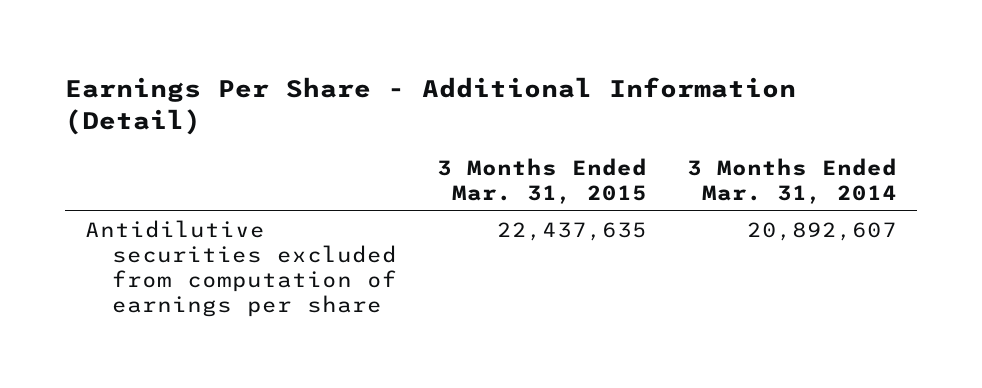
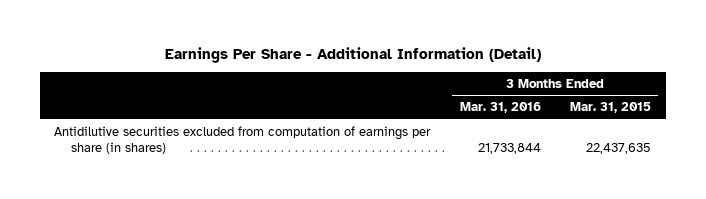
[687,158,898,204] 3 Months Ended Mar. 31, 2014 -> none
none -> [459,102,541,114] Mar. 31, 2016
[84,220,398,317] Antidilutive securities excluded from computation of earnings per share -> [54,125,432,155] Antidilutive securities excluded from computation of earnings per share (in shares)

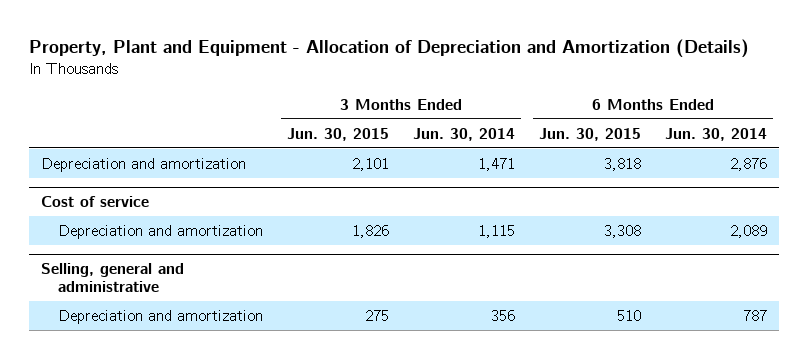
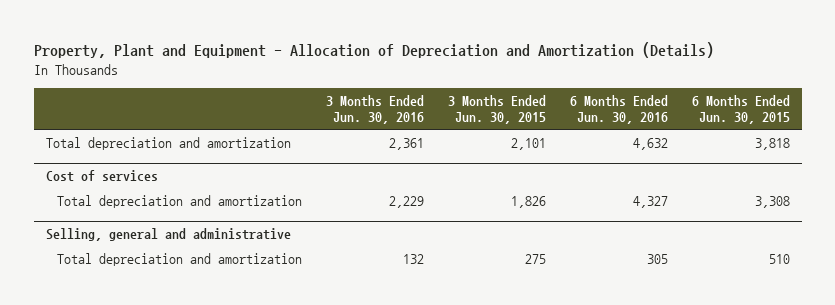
[413,127,516,141] Jun. 30, 2014 -> none
[665,127,768,141] Jun. 30, 2014 -> none
none -> [325,95,424,125] 3 Months Ended Jun. 30, 2016
none -> [569,95,668,125] 6 Months Ended Jun. 30, 2016
[41,157,247,172] Depreciation and amortization -> [45,136,291,150] Total depreciation and amortization
[41,195,150,207] Cost of service -> [45,169,158,182] Cost of services
[58,224,264,239] Depreciation and amortization -> [56,194,302,208] Total depreciation and amortization
[58,309,264,324] Depreciation and amortization -> [56,252,302,266] Total depreciation and amortization

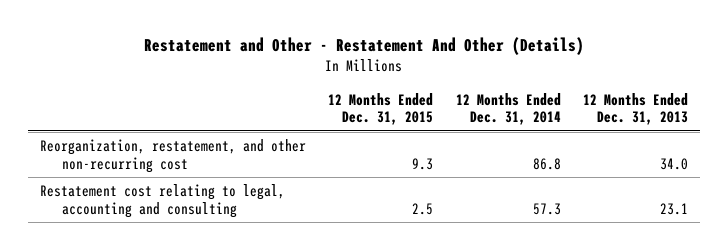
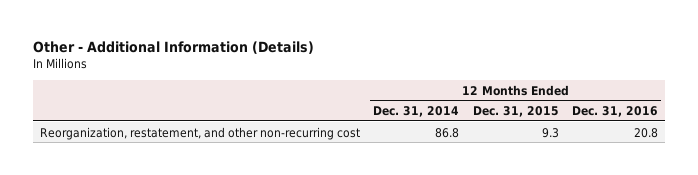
[143,37,584,56] Restatement and Other - Restatement And Other (Details) -> [33,41,315,55] Other - Additional Information (Details)
[583,92,689,126] 12 Months Ended Dec. 31, 2013 -> none
none -> [571,106,658,118] Dec. 31, 2016
[39,183,285,218] Restatement cost relating to legal, accounting and consulting -> none

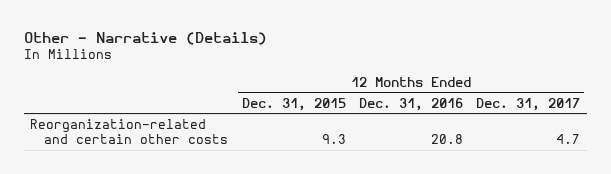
[33,41,315,55] Other - Additional Information (Details) -> [23,31,267,45] Other - Narrative (Details)
[373,106,460,118] Dec. 31, 2014 -> none
none -> [476,97,581,111] Dec. 31, 2017
[40,126,361,140] Reorganization, restatement, and other non-recurring cost -> [30,119,229,145] Reorganization-related and certain other costs

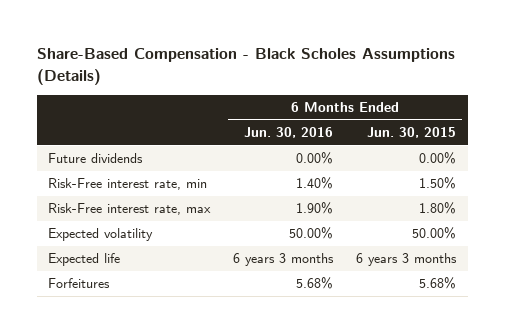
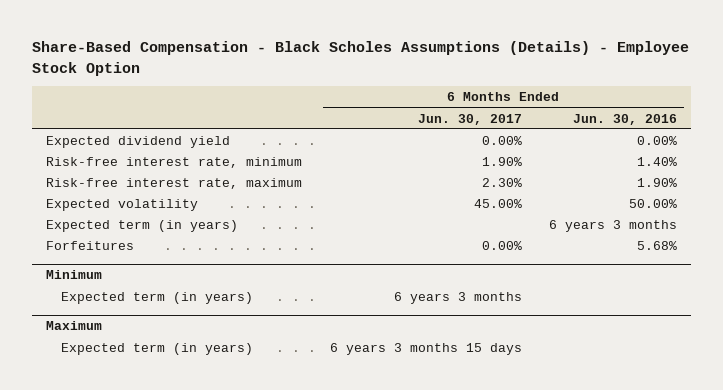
[37,47,456,85] Share-Based Compensation - Black Scholes Assumptions (Details) -> [31,41,689,76] Share-Based Compensation - Black Scholes Assumptions (Details) - Employee Stock Option
[367,127,457,139] Jun. 30, 2015 -> none
none -> [417,113,522,125] Jun. 30, 2017
[48,153,144,164] Future dividends -> [45,136,230,149] Expected dividend yield
[48,178,208,191] Risk-Free interest rate, min -> [45,157,302,169] Risk-free interest rate, minimum
[48,203,212,216] Risk-Free interest rate, max -> [45,178,302,190] Risk-free interest rate, maximum
[48,253,121,267] Expected life -> [45,220,238,233] Expected term (in years)
none -> [45,270,102,280] Minimum
none -> [60,292,253,305] Expected term (in years)
none -> [45,321,102,331] Maximum
none -> [60,343,253,356] Expected term (in years)

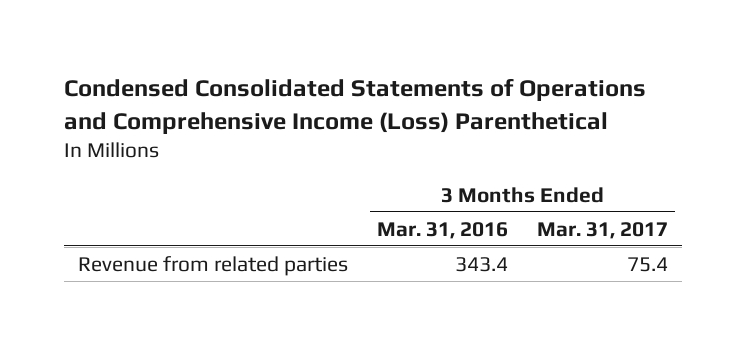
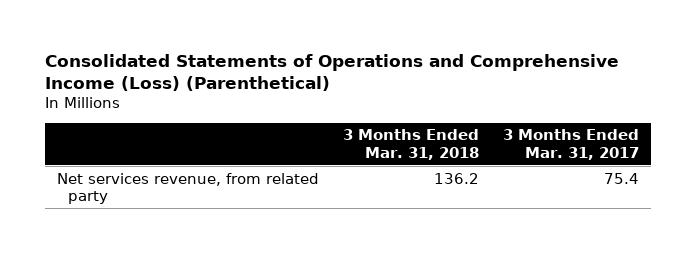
[63,78,646,134] Condensed Consolidated Statements of Operations and Comprehensive Income (Loss) Parenthetical -> [44,53,619,92] Consolidated Statements of Operations and Comprehensive Income (Loss) (Parenthetical)
[377,221,509,239] Mar. 31, 2016 -> none
none -> [342,129,479,160] 3 Months Ended Mar. 31, 2018
[78,255,349,276] Revenue from related parties -> [56,172,319,204] Net services revenue, from related party

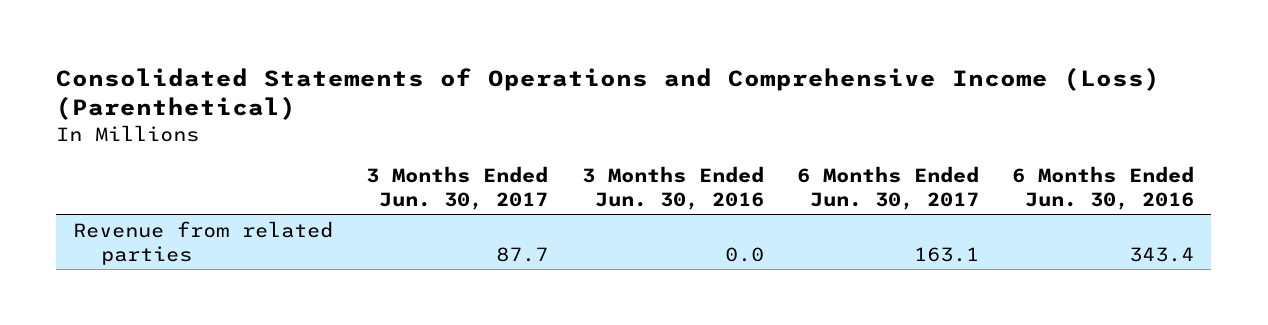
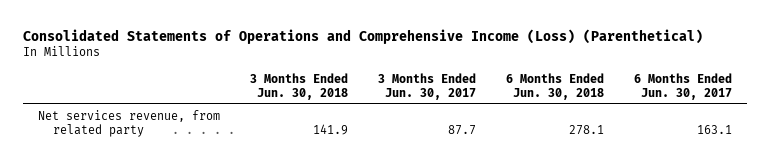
[581,166,764,210] 3 Months Ended Jun. 30, 2016 -> none
[1012,166,1195,210] 6 Months Ended Jun. 30, 2016 -> none
none -> [250,72,349,100] 3 Months Ended Jun. 30, 2018
none -> [506,72,605,100] 6 Months Ended Jun. 30, 2018
[73,221,334,265] Revenue from related parties -> [38,109,221,138] Net services revenue, from related party

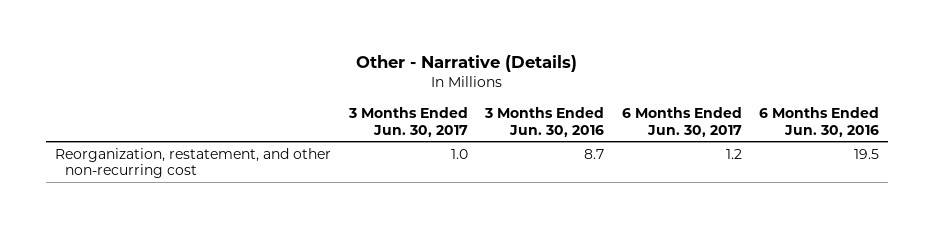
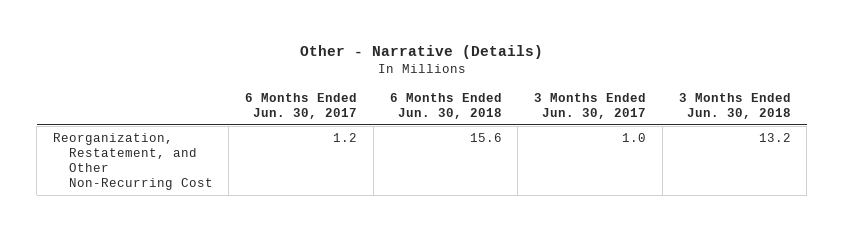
[484,107,605,137] 3 Months Ended Jun. 30, 2016 -> none
[759,107,880,137] 6 Months Ended Jun. 30, 2016 -> none
none -> [389,92,502,120] 6 Months Ended Jun. 30, 2018
none -> [678,92,791,120] 3 Months Ended Jun. 30, 2018
[54,147,331,179] Reorganization, restatement, and other non-recurring cost -> [52,132,213,191] Reorganization, Restatement, and Other Non-Recurring Cost

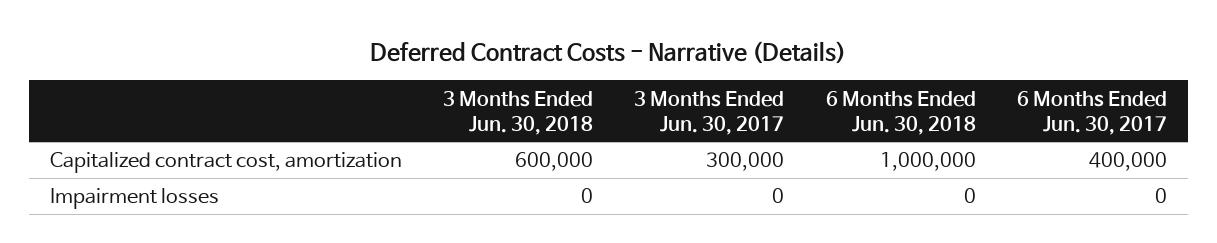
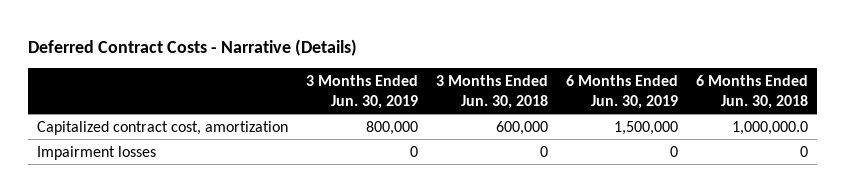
[634,90,785,135] 3 Months Ended Jun. 30, 2017 -> none
[1017,90,1168,135] 6 Months Ended Jun. 30, 2017 -> none
none -> [306,75,419,109] 3 Months Ended Jun. 30, 2019
none -> [565,75,678,109] 6 Months Ended Jun. 30, 2019
[879,152,976,172] 1,000,000 -> [731,120,808,135] 1,000,000.0

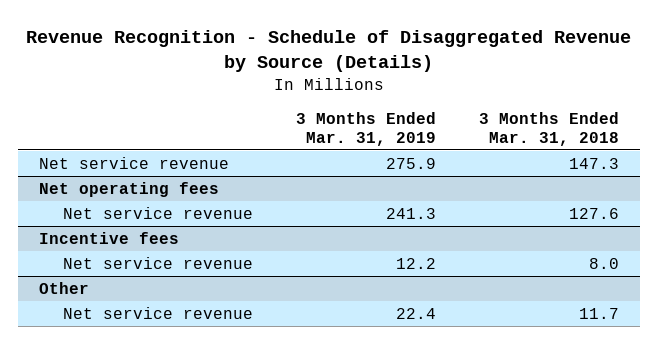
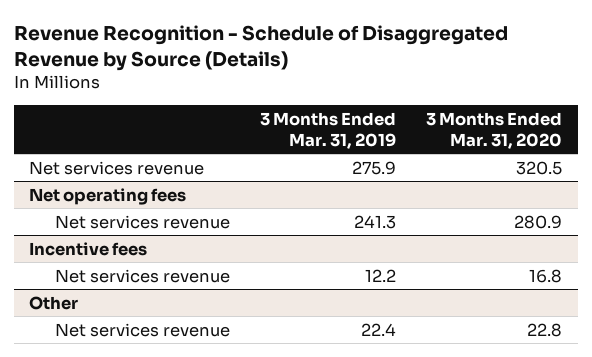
[478,111,619,146] 3 Months Ended Mar. 31, 2018 -> none
none -> [426,111,563,149] 3 Months Ended Mar. 31, 2020
[39,156,230,169] Net service revenue -> [29,160,205,175] Net services revenue
[63,206,254,219] Net service revenue -> [55,214,231,229] Net services revenue
[63,256,254,269] Net service revenue -> [55,268,231,283] Net services revenue
[63,306,254,319] Net service revenue -> [55,322,231,337] Net services revenue

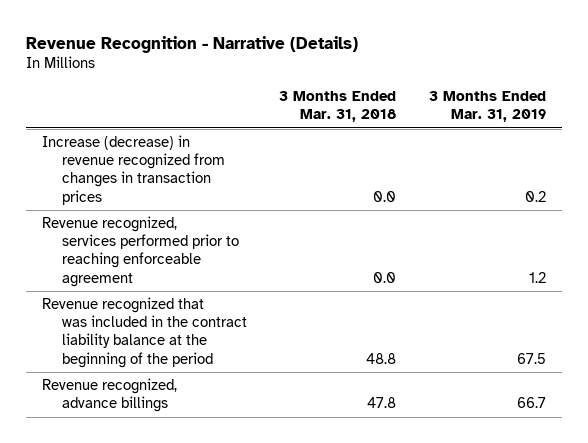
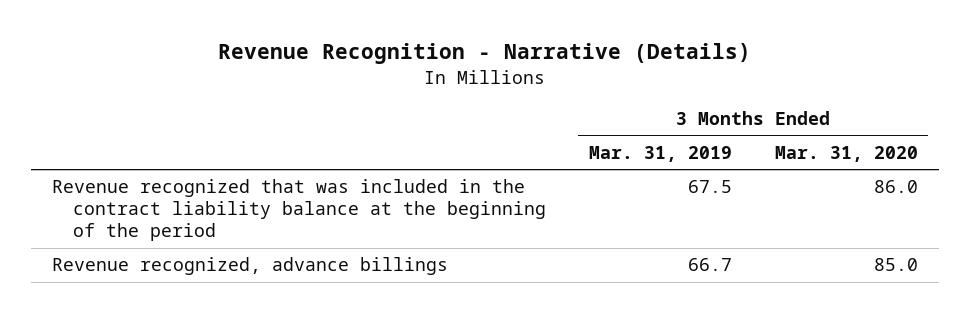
[279,91,397,123] 3 Months Ended Mar. 31, 2018 -> none
none -> [774,145,918,162] Mar. 31, 2020
[42,135,225,205] Increase (decrease) in revenue recognized from changes in transaction prices -> none
[42,216,239,287] Revenue recognized, services performed prior to reaching enforceable agreement -> none

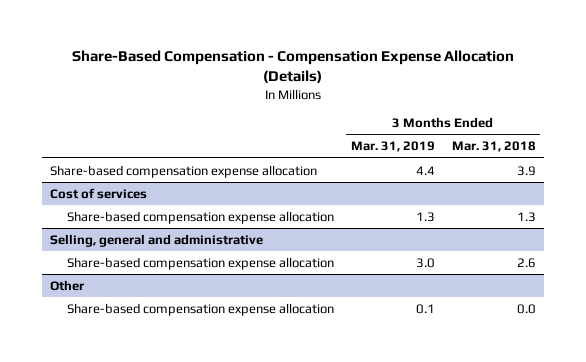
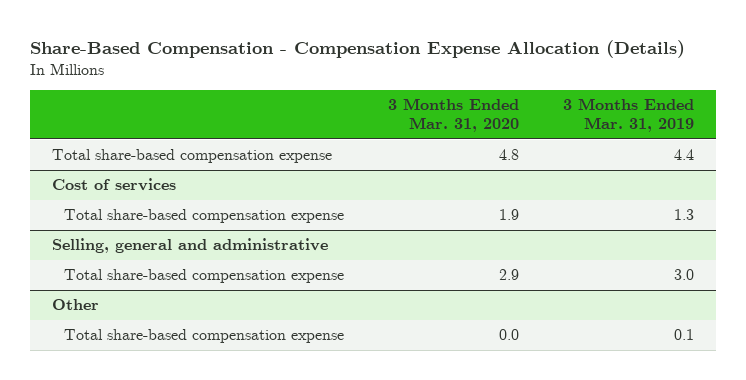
[451,141,536,153] Mar. 31, 2018 -> none
none -> [388,97,520,133] 3 Months Ended Mar. 31, 2020
[50,164,318,178] Share-based compensation expense allocation -> [52,149,333,164] Total share-based compensation expense
[66,210,334,224] Share-based compensation expense allocation -> [64,209,345,224] Total share-based compensation expense
[66,256,334,270] Share-based compensation expense allocation -> [64,269,345,284] Total share-based compensation expense
[66,302,334,316] Share-based compensation expense allocation -> [64,329,345,344] Total share-based compensation expense

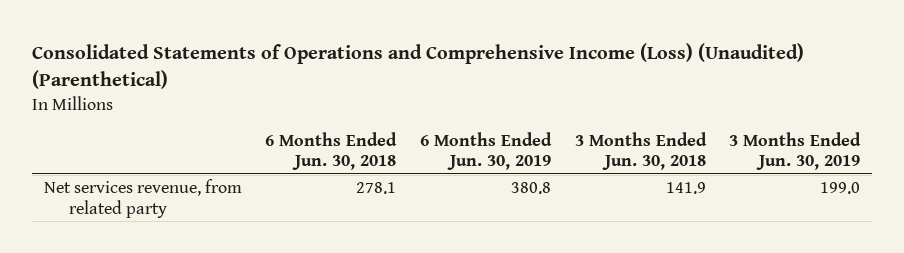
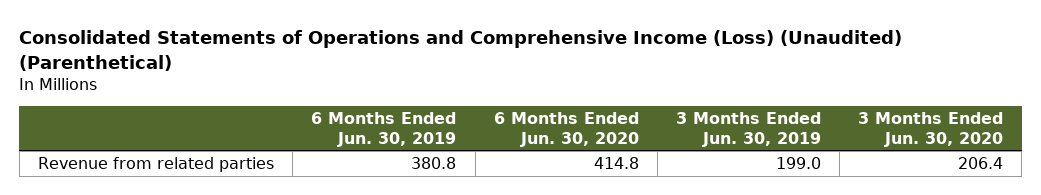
[265,131,398,171] 6 Months Ended Jun. 30, 2018 -> none
[574,131,707,171] 3 Months Ended Jun. 30, 2018 -> none
none -> [493,111,639,147] 6 Months Ended Jun. 30, 2020
none -> [858,111,1004,147] 3 Months Ended Jun. 30, 2020
[43,179,242,218] Net services revenue, from related party -> [38,157,275,173] Revenue from related parties

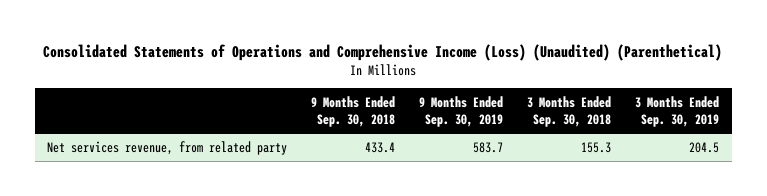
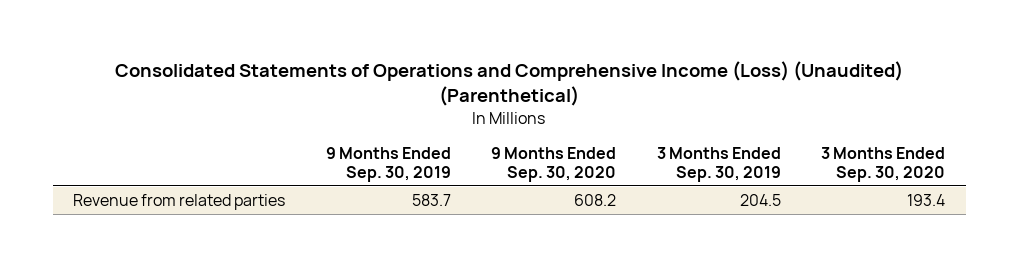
[311,95,396,128] 9 Months Ended Sep. 30, 2018 -> none
[527,95,612,128] 3 Months Ended Sep. 30, 2018 -> none
none -> [491,147,617,183] 9 Months Ended Sep. 30, 2020
none -> [821,147,946,183] 3 Months Ended Sep. 30, 2020
[47,141,288,156] Net services revenue, from related party -> [73,194,286,211] Revenue from related parties

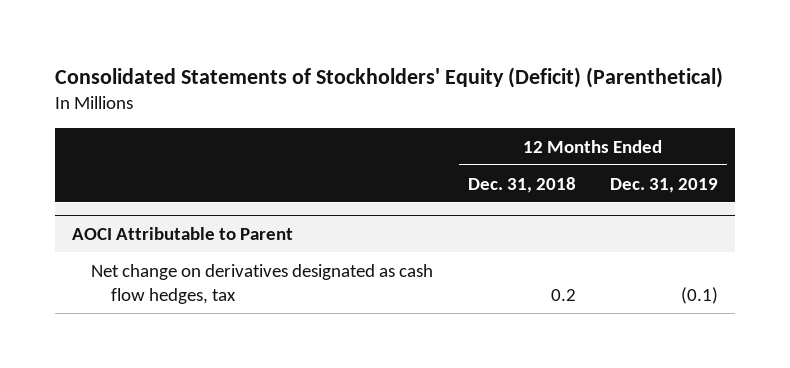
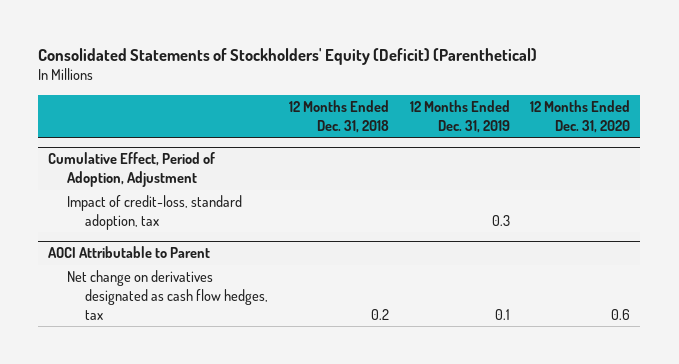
none -> [530,99,631,133] 12 Months Ended Dec. 31, 2020
none -> [48,152,216,188] Cumulative Effect, Period of Adoption, Adjustment
none -> [66,195,242,230] Impact of credit-loss, standard adoption, tax
[680,286,718,304] (0.1) -> [494,308,510,320] 0.1

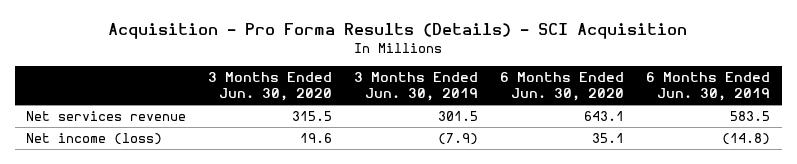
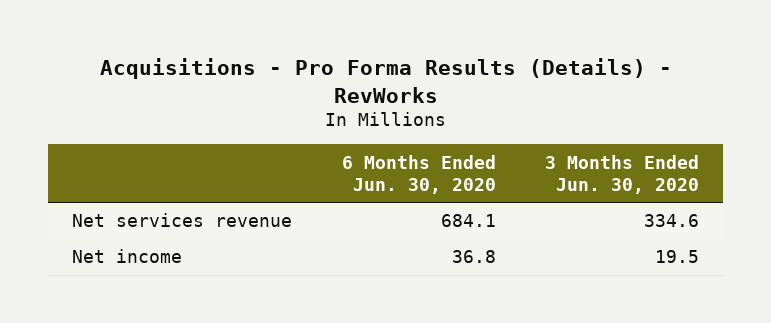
[108,23,688,40] Acquisition - Pro Forma Results (Details) - SCI Acquisition -> [99,58,672,103] Acquisitions - Pro Forma Results (Details) - RevWorks
[354,71,479,101] 3 Months Ended Jun. 30, 2019 -> none
[646,71,771,101] 6 Months Ended Jun. 30, 2019 -> none
[292,110,333,121] 315.5 -> [643,214,699,228] 334.6
[584,110,625,121] 643.1 -> [440,214,496,228] 684.1
[26,132,163,145] Net income (loss) -> [72,249,183,264] Net income
[300,132,333,143] 19.6 -> [654,250,699,264] 19.5
[592,132,625,143] 35.1 -> [451,250,496,264] 36.8

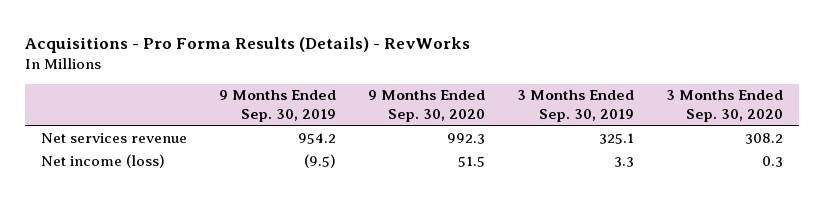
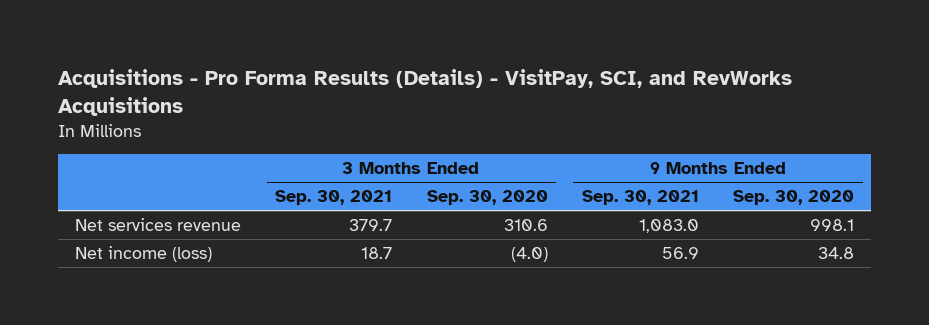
[24,36,471,53] Acquisitions - Pro Forma Results (Details) - RevWorks -> [57,69,792,116] Acquisitions - Pro Forma Results (Details) - VisitPay, SCI, and RevWorks Acquisitions
[219,90,337,122] 9 Months Ended Sep. 30, 2019 -> none
[516,90,634,122] 3 Months Ended Sep. 30, 2019 -> none
none -> [275,190,393,206] Sep. 30, 2021
none -> [581,190,699,206] Sep. 30, 2021
[447,132,486,144] 992.3 -> [810,219,855,232] 998.1
[744,132,783,144] 308.2 -> [503,219,548,232] 310.6
[458,155,486,167] 51.5 -> [818,247,855,260] 34.8
[761,155,783,167] 0.3 -> [510,247,548,263] (4.0)

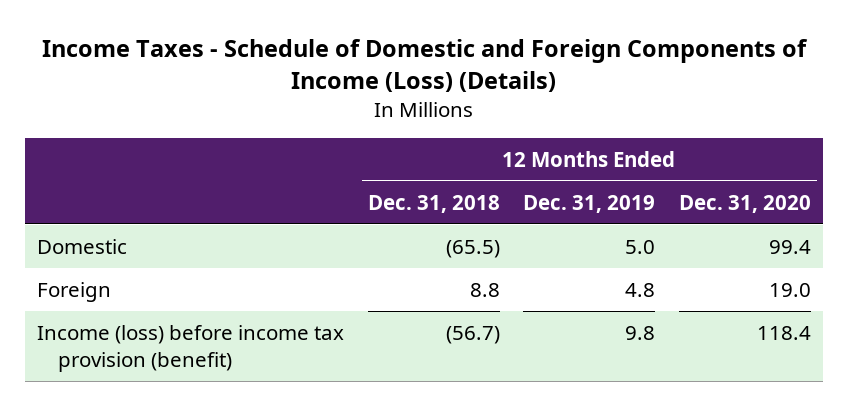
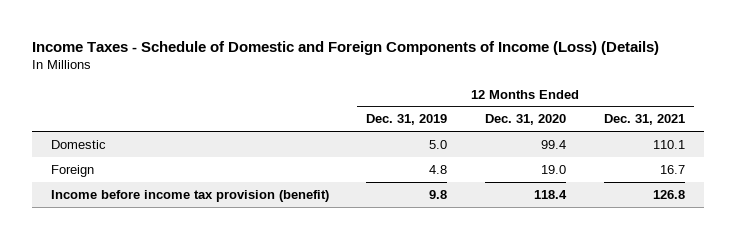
[367,194,500,213] Dec. 31, 2018 -> none
none -> [603,114,685,126] Dec. 31, 2021
[37,324,345,372] Income (loss) before income tax provision (benefit) -> [50,189,329,202] Income before income tax provision (benefit)

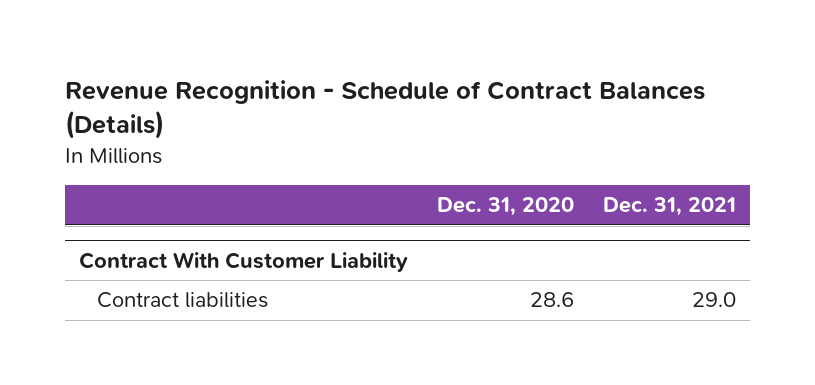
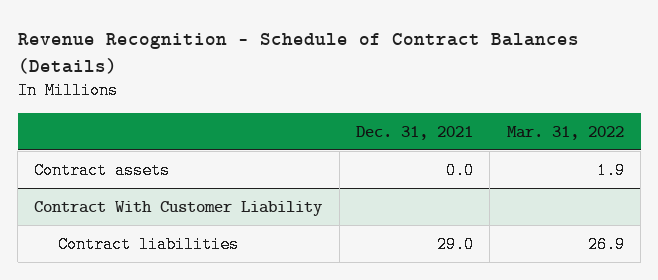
[437,197,575,217] Dec. 31, 2020 -> none
none -> [506,125,624,140] Mar. 31, 2022
none -> [34,161,171,179] Contract assets

